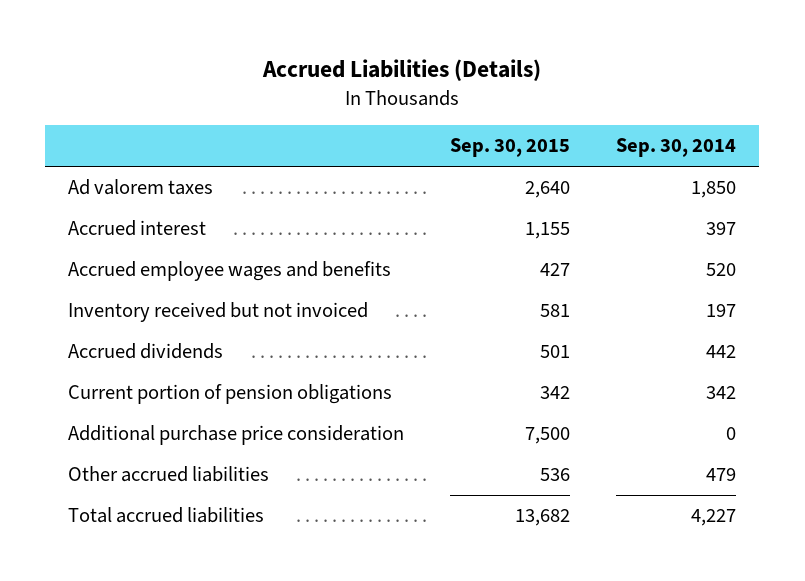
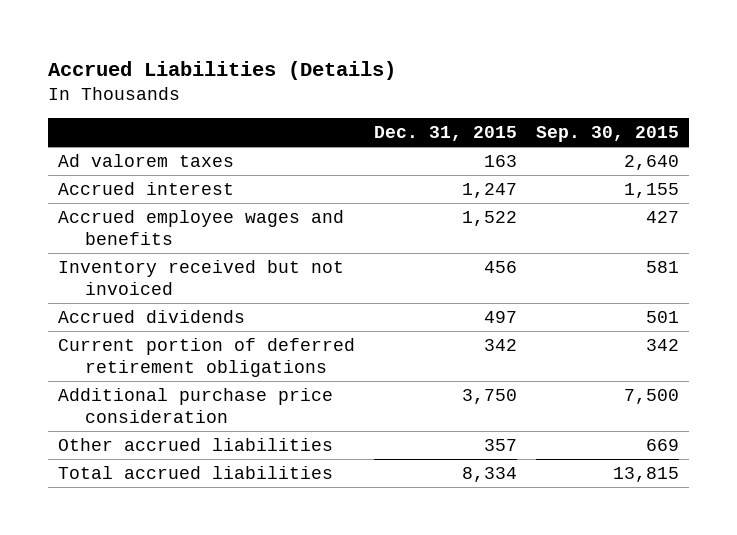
[616,138,737,158] Sep. 30, 2014 -> none
none -> [374,125,518,141] Dec. 31, 2015
[68,384,393,405] Current portion of pension obligations -> [57,338,355,377] Current portion of deferred retirement obligations
[540,468,571,482] 536 -> [646,439,680,452] 669
[515,509,571,527] 13,682 -> [613,467,680,483] 13,815

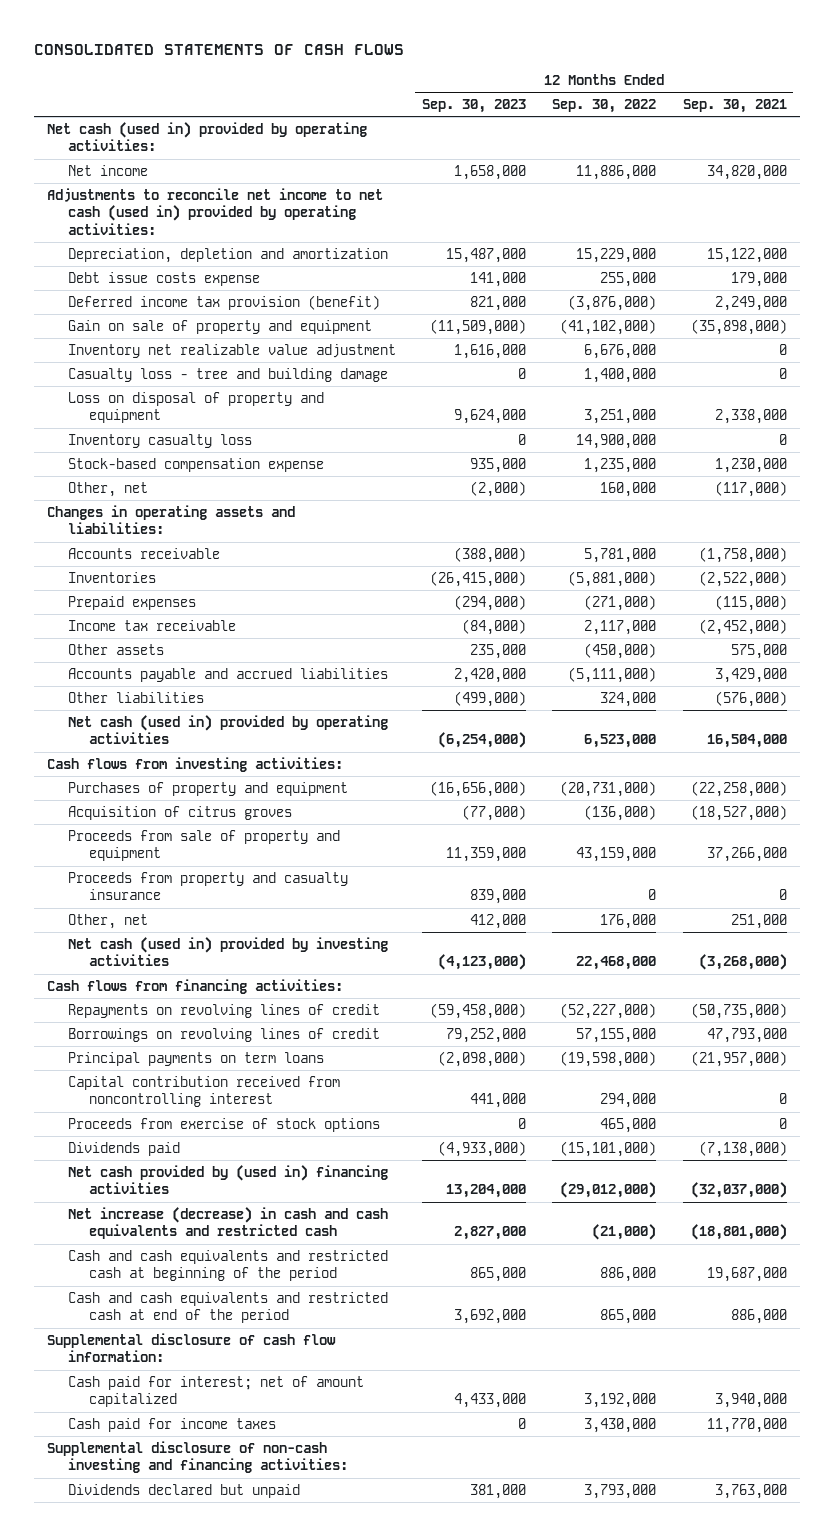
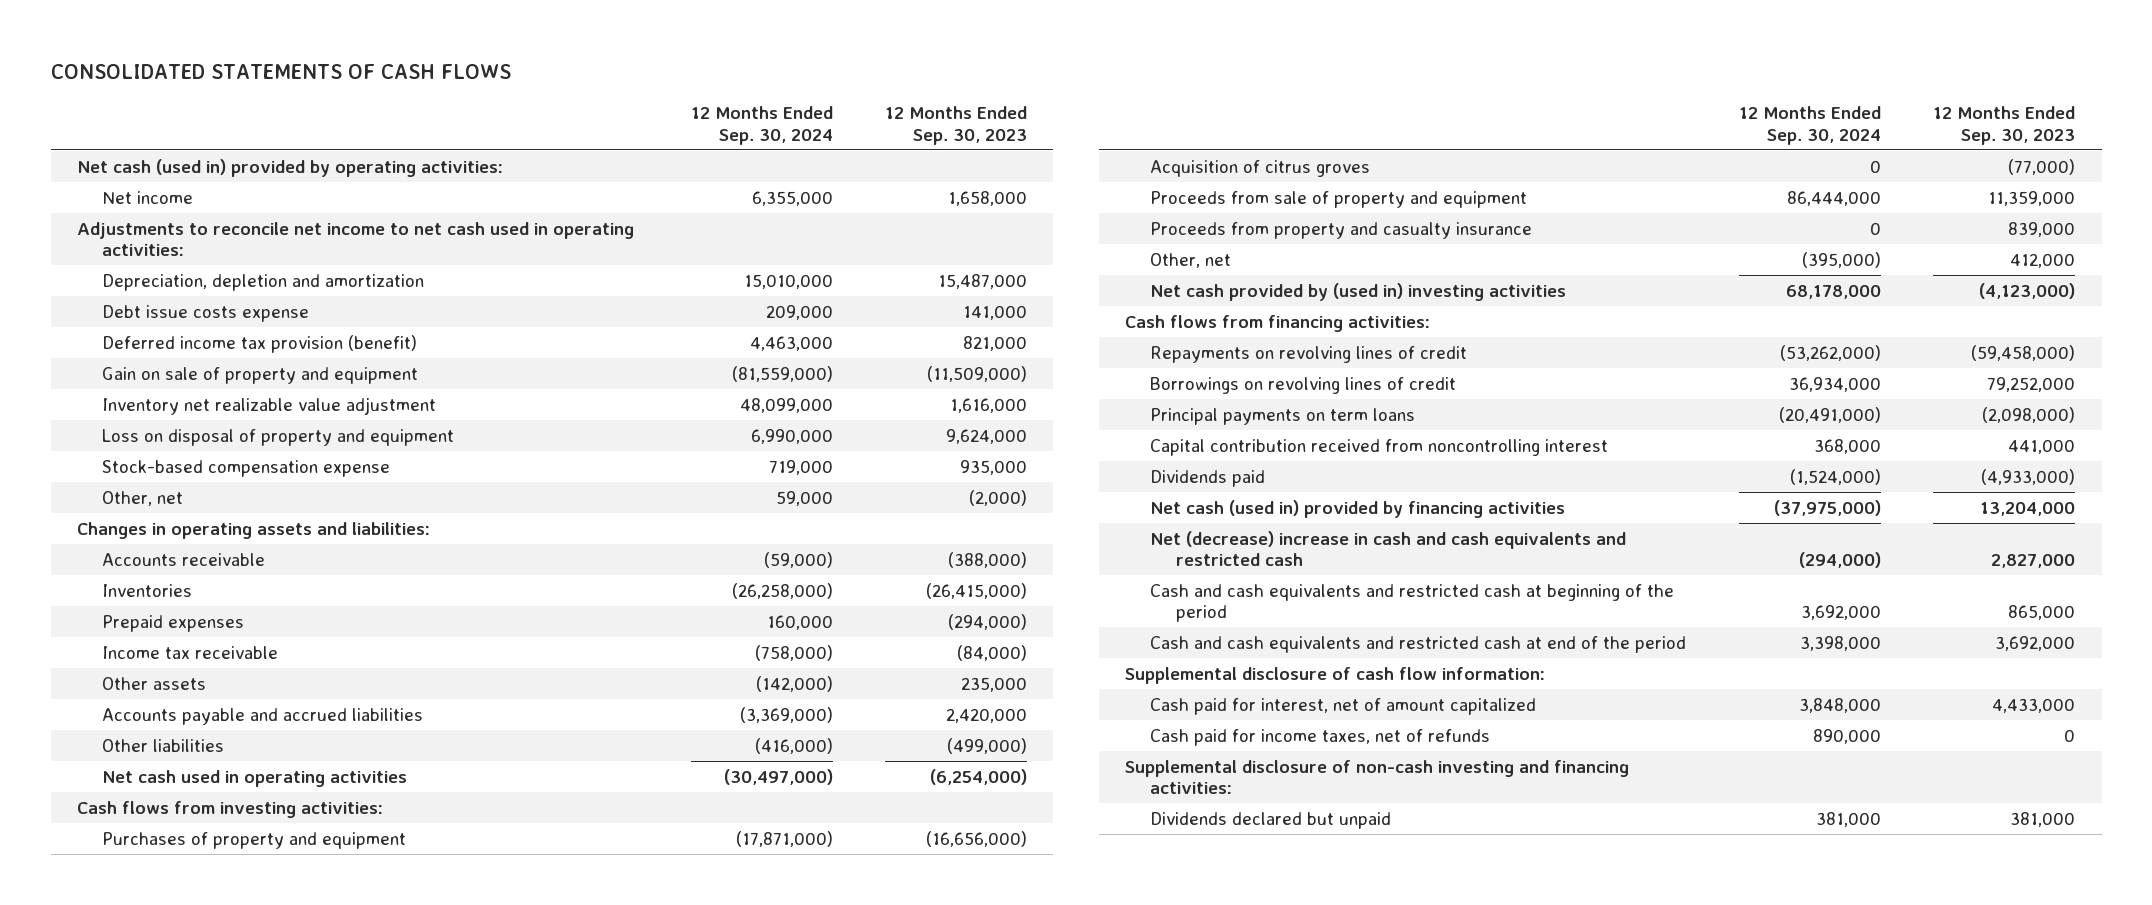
[552,98,657,113] Sep. 30, 2022 -> none
[682,98,787,113] Sep. 30, 2021 -> none
none -> [690,105,833,145] 12 Months Ended Sep. 30, 2024
[46,187,383,235] Adjustments to reconcile net income to net cash (used in) provided by operating activities: -> [76,221,634,257] Adjustments to reconcile net income to net cash used in operating activities:
[67,367,388,382] Casualty loss - tree and building damage -> none
[67,433,252,448] Inventory casualty loss -> none
[67,714,388,745] Net cash (used in) provided by operating activities -> [102,769,408,787] Net cash used in operating activities
[67,936,388,967] Net cash (used in) provided by investing activities -> [1150,282,1567,301] Net cash provided by (used in) investing activities
[67,1117,380,1132] Proceeds from exercise of stock options -> none
[67,1164,388,1195] Net cash provided by (used in) financing activities -> [1150,499,1566,518] Net cash (used in) provided by financing activities
[67,1206,388,1240] Net increase (decrease) in cash and cash equivalents and restricted cash -> [1150,530,1627,567] Net (decrease) increase in cash and cash equivalents and restricted cash
[67,1375,364,1408] Cash paid for interest; net of amount capitalized -> [1150,697,1537,715] Cash paid for interest, net of amount capitalized
[67,1417,276,1432] Cash paid for income taxes -> [1150,728,1491,746] Cash paid for income taxes, net of refunds

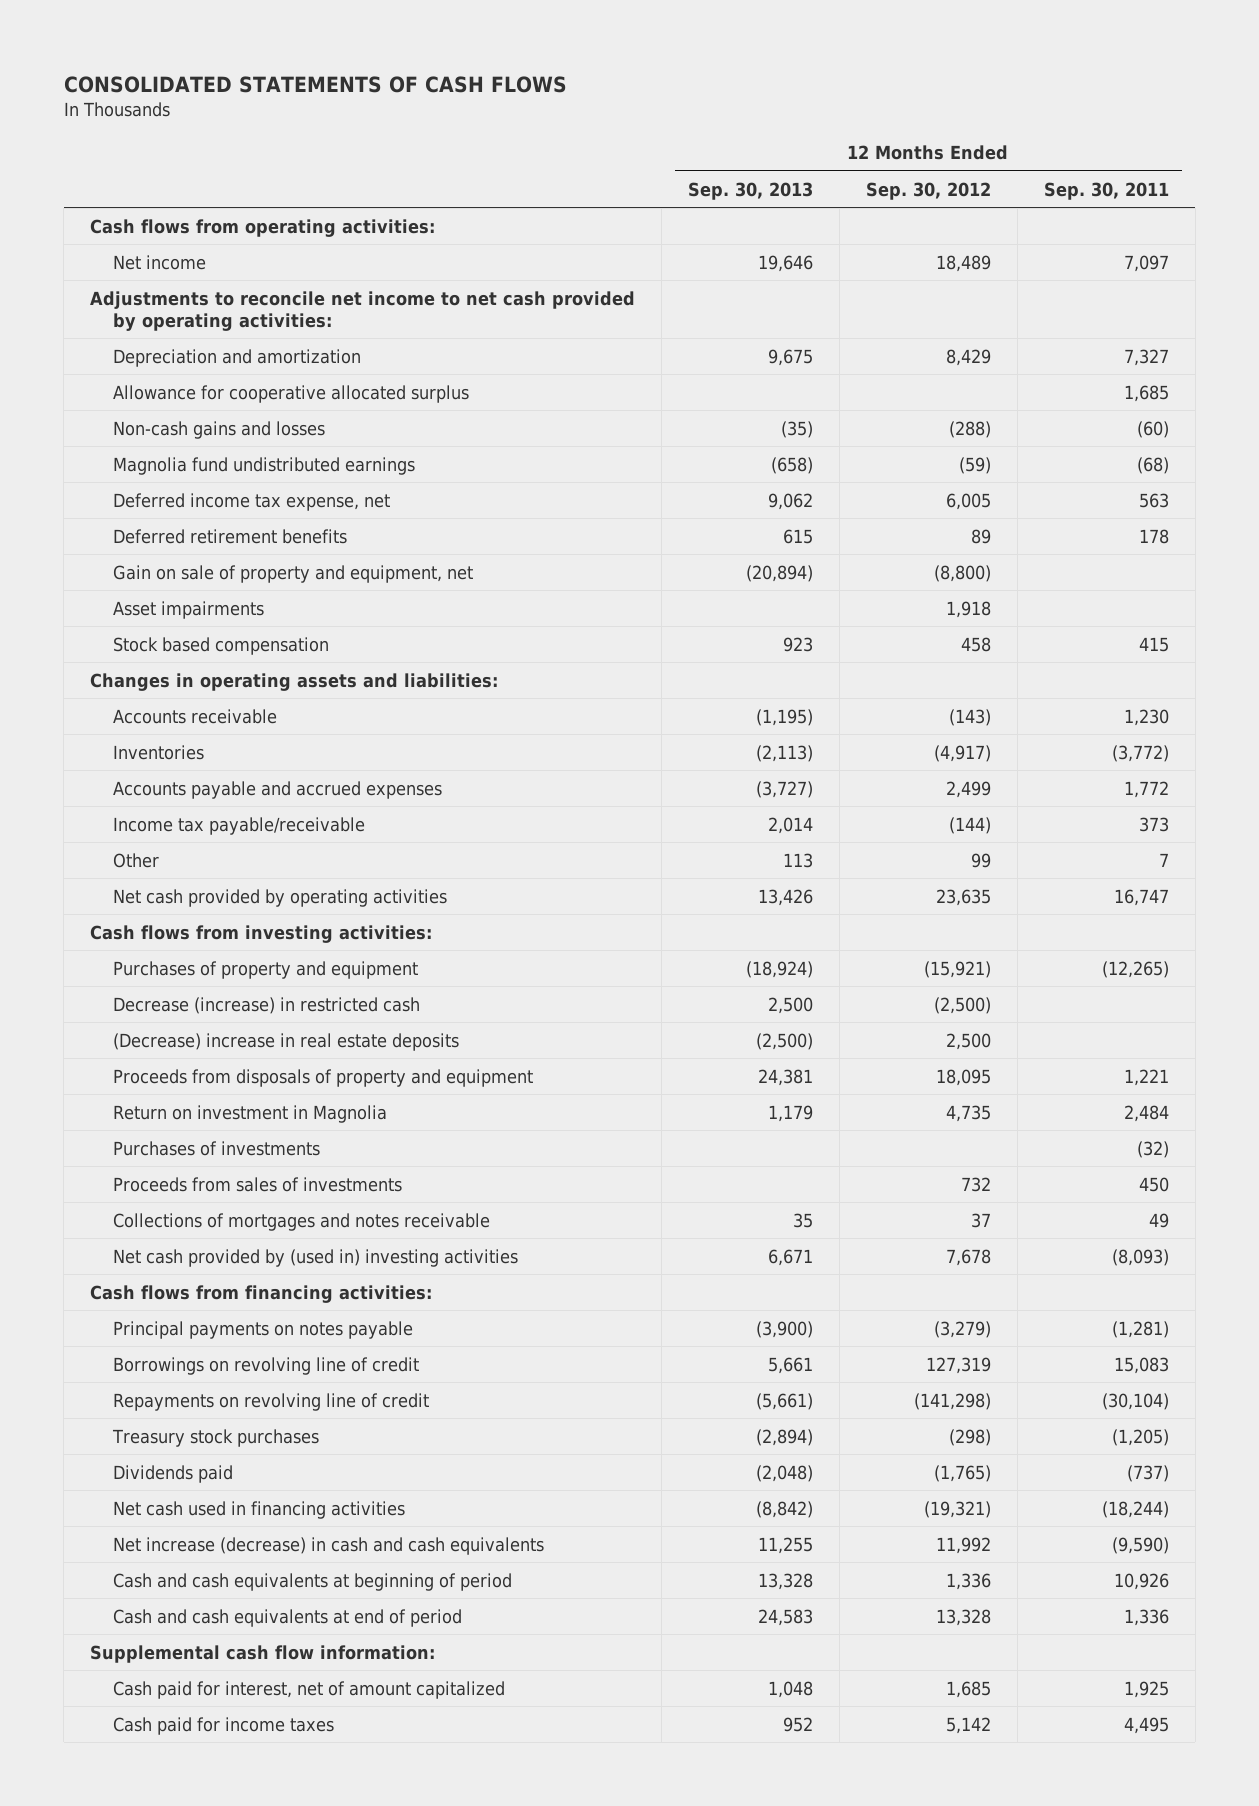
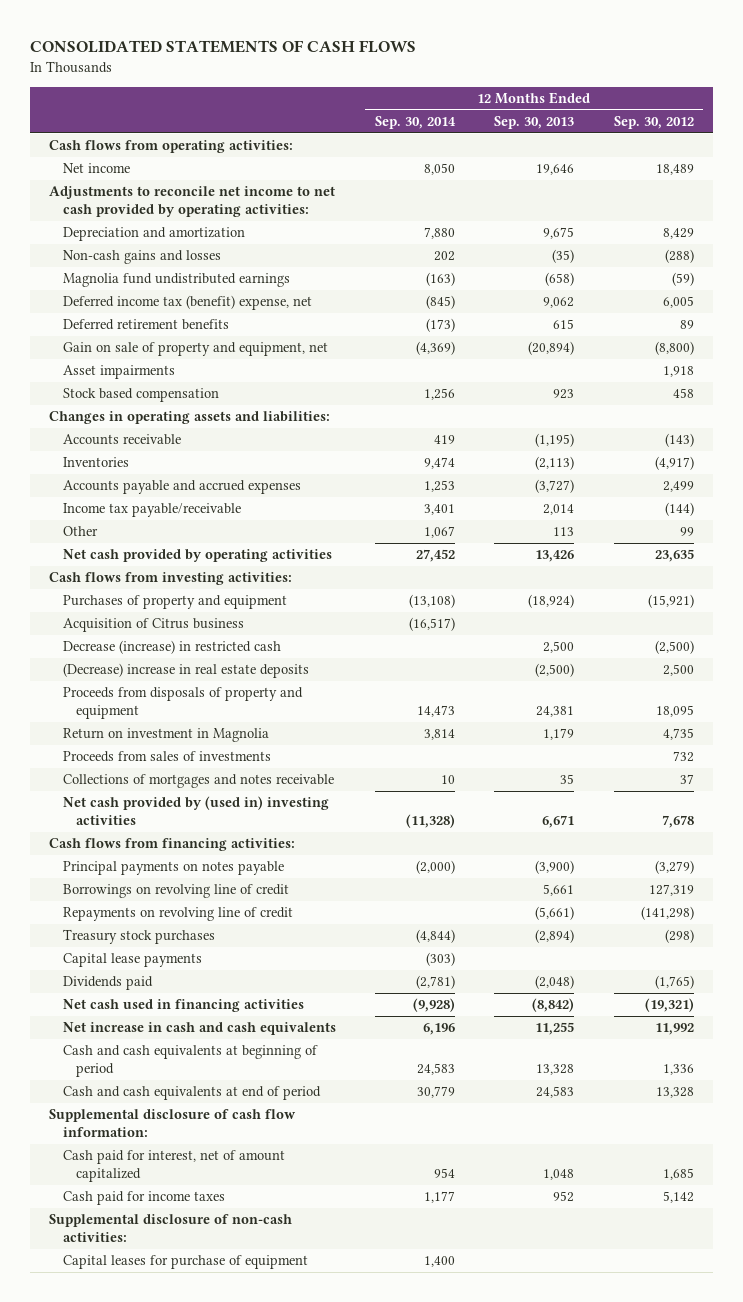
[1043,181,1169,200] Sep. 30, 2011 -> none
none -> [374,115,456,129] Sep. 30, 2014
[113,384,470,403] Allowance for cooperative allocated surplus -> none
[113,492,391,511] Deferred income tax expense, net -> [62,295,312,311] Deferred income tax (benefit) expense, net
none -> [62,618,244,633] Acquisition of Citrus business
[113,1140,321,1156] Purchases of investments -> none
none -> [62,953,202,968] Capital lease payments
[113,1536,545,1555] Net increase (decrease) in cash and cash equivalents -> [62,1022,336,1036] Net increase in cash and cash equivalents
[90,1644,436,1663] Supplemental cash flow information: -> [49,1109,297,1137] Supplemental disclosure of cash flow information:
none -> [49,1214,293,1242] Supplemental disclosure of non-cash activities:
none -> [62,1255,308,1270] Capital leases for purchase of equipment

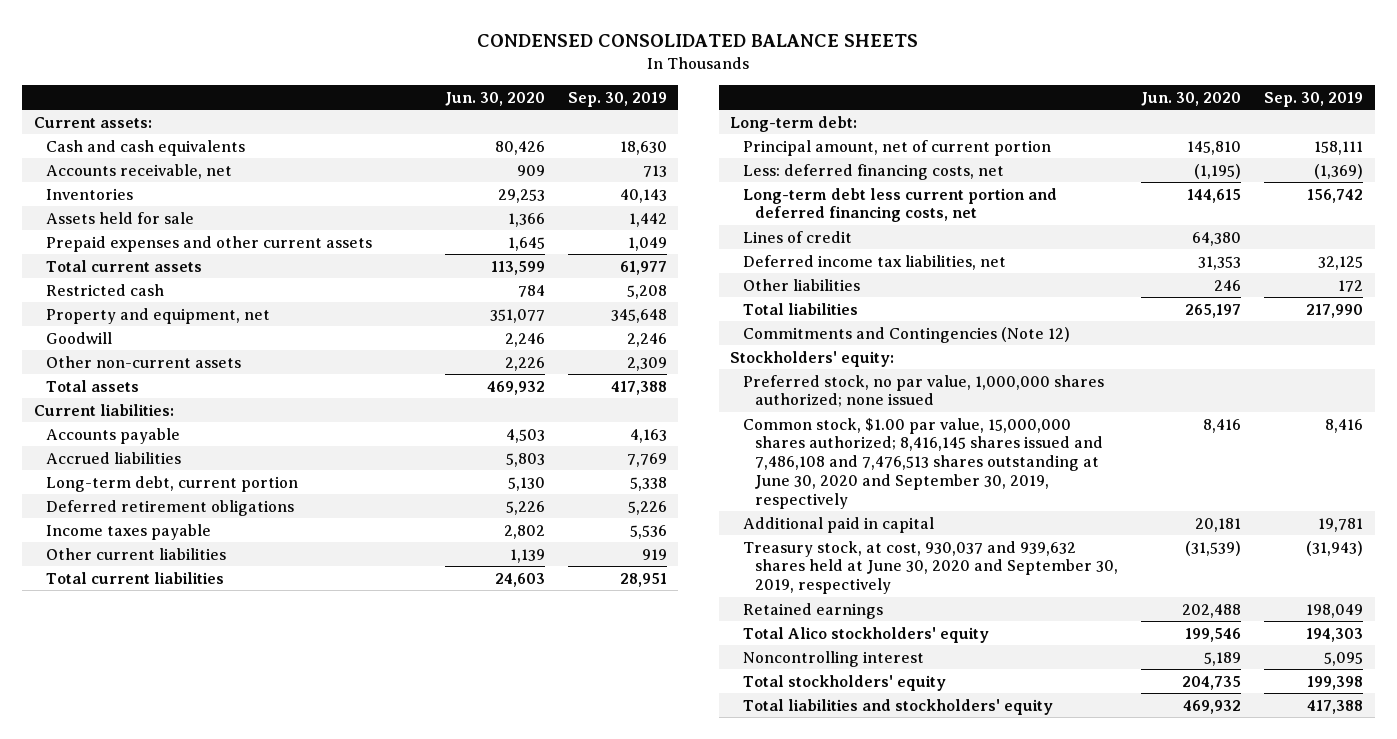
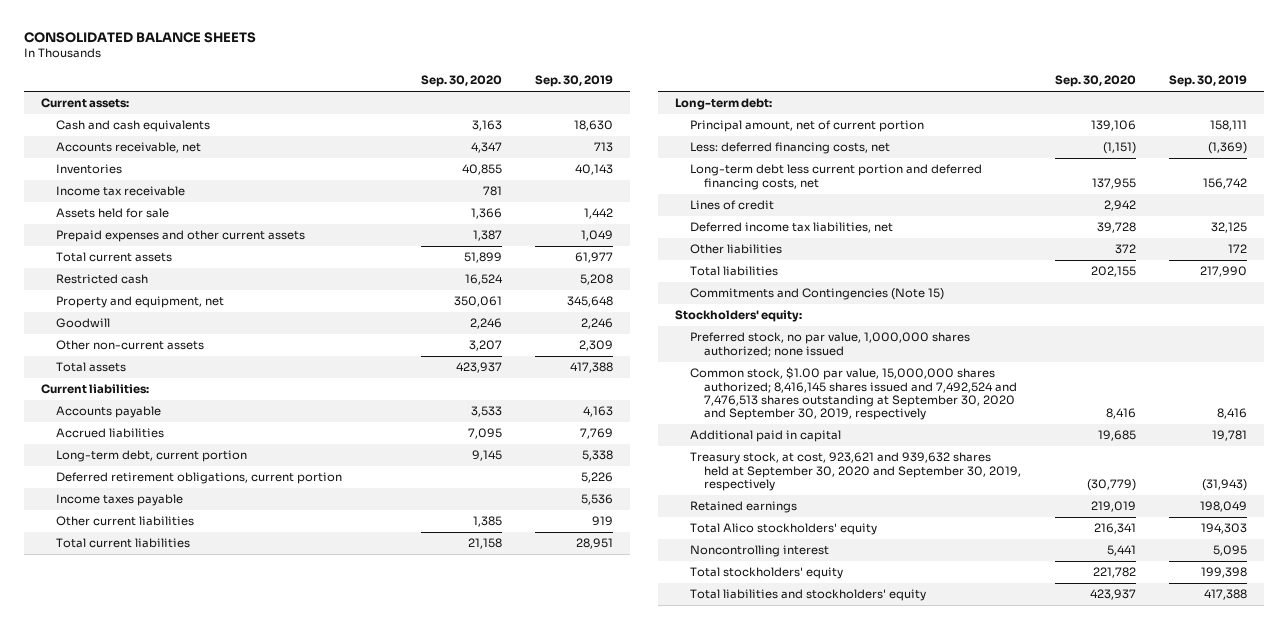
[477,34,919,48] CONDENSED CONSOLIDATED BALANCE SHEETS -> [24,32,257,44] CONSOLIDATED BALANCE SHEETS
[444,91,545,106] Jun. 30, 2020 -> none
none -> [420,75,502,88] Sep. 30, 2020
none -> [55,186,185,197] Income tax receivable
[46,499,295,516] Deferred retirement obligations -> [55,472,342,485] Deferred retirement obligations, current portion
[742,326,1070,343] Commitments and Contingencies (Note 12) -> [689,288,944,301] Commitments and Contingencies (Note 15)
[742,417,1104,509] Common stock, $1.00 par value, 15,000,000 shares authorized; 8,416,145 shares issued and 7,486,108 and 7,476,513 shares outstanding at June 30, 2020 and September 30, 2019, respectively -> [689,367,1018,421] Common stock, $1.00 par value, 15,000,000 shares authorized; 8,416,145 shares issued and 7,492,524 and 7,476,513 shares outstanding at September 30, 2020 and September 30, 2019, respectively
[742,540,1119,595] Treasury stock, at cost, 930,037 and 939,632 shares held at June 30, 2020 and September 30, 2019, respectively -> [689,452,1022,491] Treasury stock, at cost, 923,621 and 939,632 shares held at September 30, 2020 and September 30, 2019, respectively

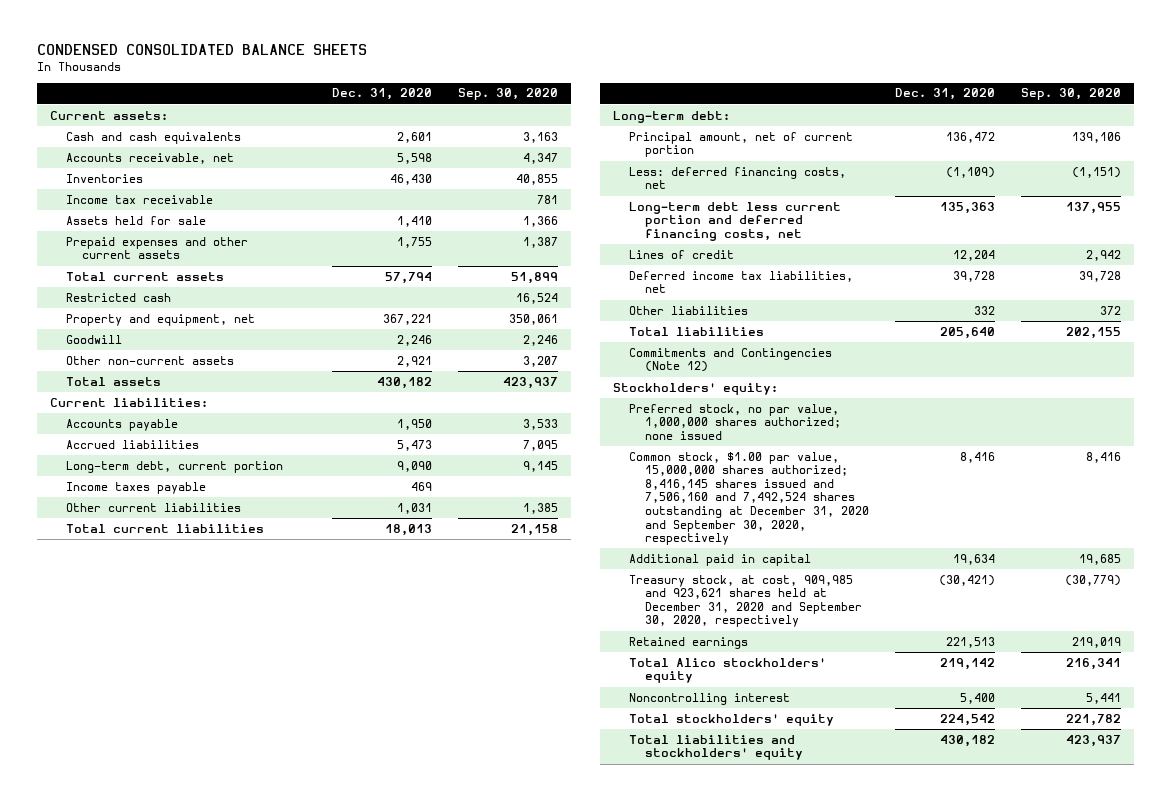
[24,32,257,44] CONSOLIDATED BALANCE SHEETS -> [36,44,367,56] CONDENSED CONSOLIDATED BALANCE SHEETS
[535,75,614,88] Sep. 30, 2019 -> none
none -> [331,88,432,101] Dec. 31, 2020
[55,472,342,485] Deferred retirement obligations, current portion -> none
[689,288,944,301] Commitments and Contingencies (Note 15) -> [628,347,832,373] Commitments and Contingencies (Note 12)
[689,367,1018,421] Common stock, $1.00 par value, 15,000,000 shares authorized; 8,416,145 shares issued and 7,492,524 and 7,476,513 shares outstanding at September 30, 2020 and September 30, 2019, respectively -> [628,451,869,546] Common stock, $1.00 par value, 15,000,000 shares authorized; 8,416,145 shares issued and 7,506,160 and 7,492,524 shares outstanding at December 31, 2020 and September 30, 2020, respectively
[689,452,1022,491] Treasury stock, at cost, 923,621 and 939,632 shares held at September 30, 2020 and September 30, 2019, respectively -> [628,574,862,628] Treasury stock, at cost, 909,985 and 923,621 shares held at December 31, 2020 and September 30, 2020, respectively

